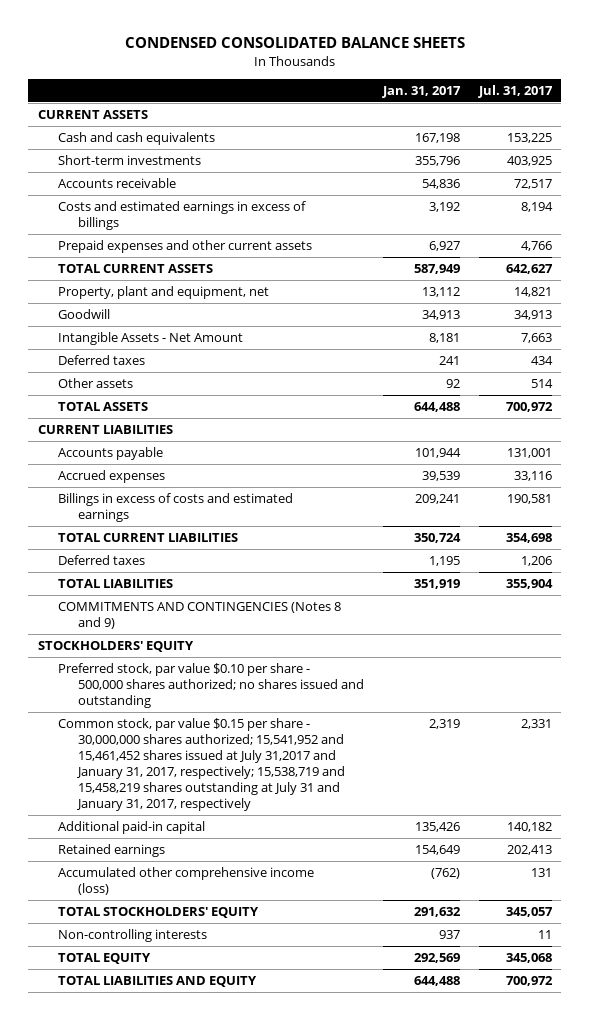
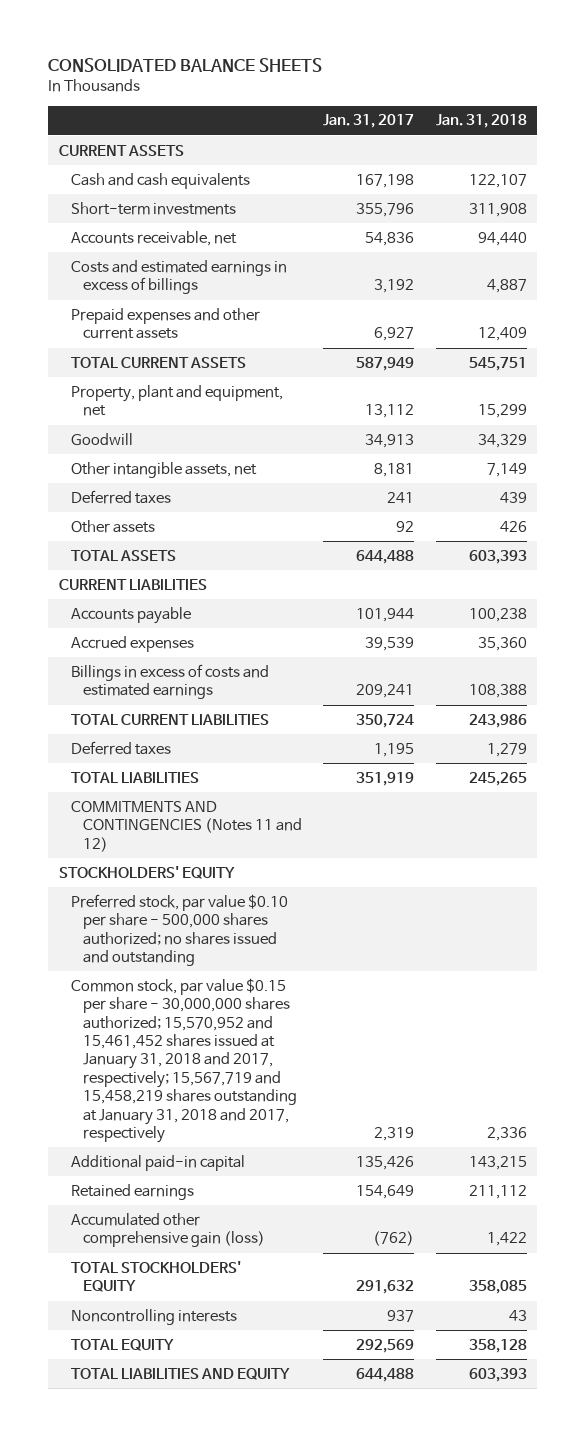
[124,37,465,49] CONDENSED CONSOLIDATED BALANCE SHEETS -> [48,58,323,73] CONSOLIDATED BALANCE SHEETS
[477,84,553,98] Jul. 31, 2017 -> none
none -> [435,114,527,129] Jan. 31, 2018
[57,178,176,189] Accounts receivable -> [70,230,237,246] Accounts receivable, net
[57,332,243,346] Intangible Assets - Net Amount -> [70,461,257,478] Other intangible assets, net
[57,602,341,630] COMMITMENTS AND CONTINGENCIES (Notes 8 and 9) -> [70,800,303,852] COMMITMENTS AND CONTINGENCIES (Notes 11 and 12)
[57,718,345,811] Common stock, par value $0.15 per share - 30,000,000 shares authorized; 15,541,952 and 15,461,452 shares issued at July 31,2017 and January 31, 2017, respectively; 15,538,719 and 15,458,219 shares outstanding at July 31 and January 31, 2017, respectively -> [70,977,298,1143] Common stock, par value $0.15 per share - 30,000,000 shares authorized; 15,570,952 and 15,461,452 shares issued at January 31, 2018 and 2017, respectively; 15,567,719 and 15,458,219 shares outstanding at January 31, 2018 and 2017, respectively
[57,867,314,896] Accumulated other comprehensive income (loss) -> [70,1212,266,1248] Accumulated other comprehensive gain (loss)
[57,929,207,943] Non-controlling interests -> [70,1308,237,1325] Noncontrolling interests

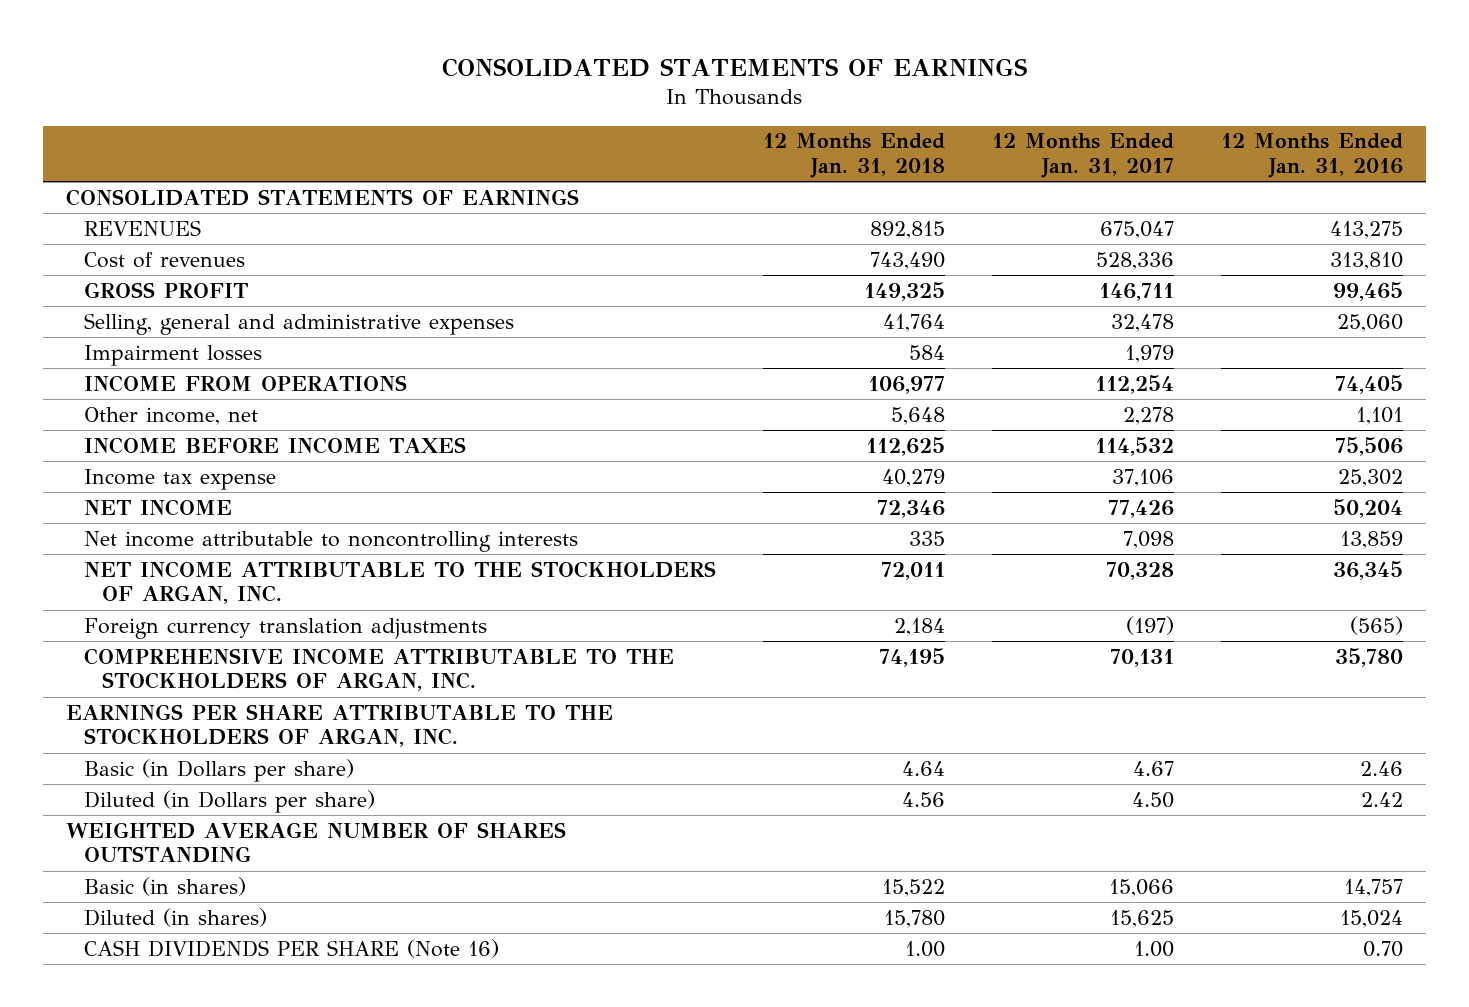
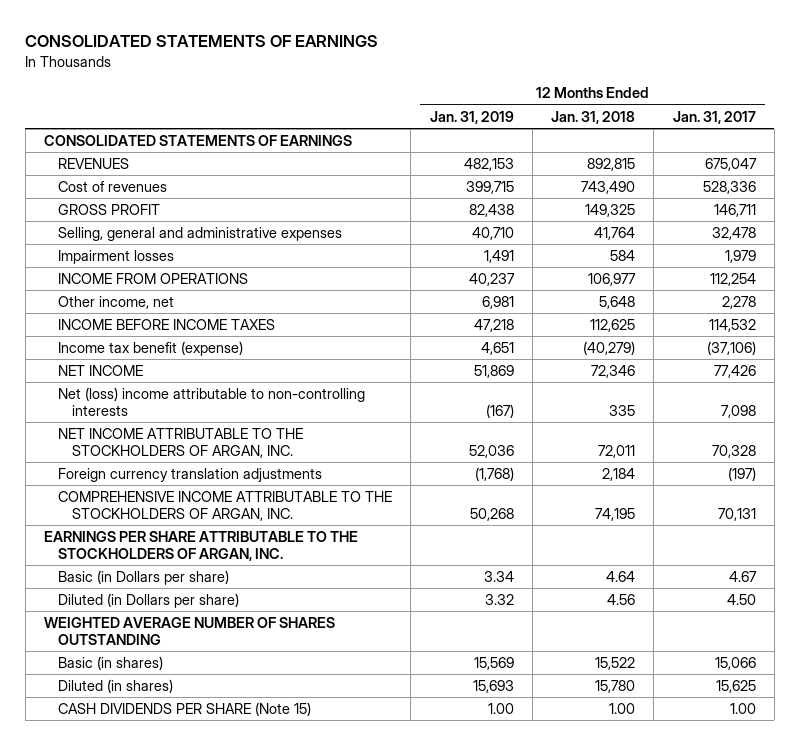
[1220,133,1403,179] 12 Months Ended Jan. 31, 2016 -> none
none -> [429,110,514,124] Jan. 31, 2019
[84,468,277,490] Income tax expense -> [58,340,244,356] Income tax benefit (expense)
[882,468,946,487] 40,279 -> [583,340,636,355] (40,279)
[1111,468,1174,487] 37,106 -> [706,340,756,355] (37,106)
[84,530,579,552] Net income attributable to noncontrolling interests -> [58,386,366,416] Net (loss) income attributable to non-controlling interests
[84,938,500,958] CASH DIVIDENDS PER SHARE (Note 16) -> [58,701,312,716] CASH DIVIDENDS PER SHARE (Note 15)

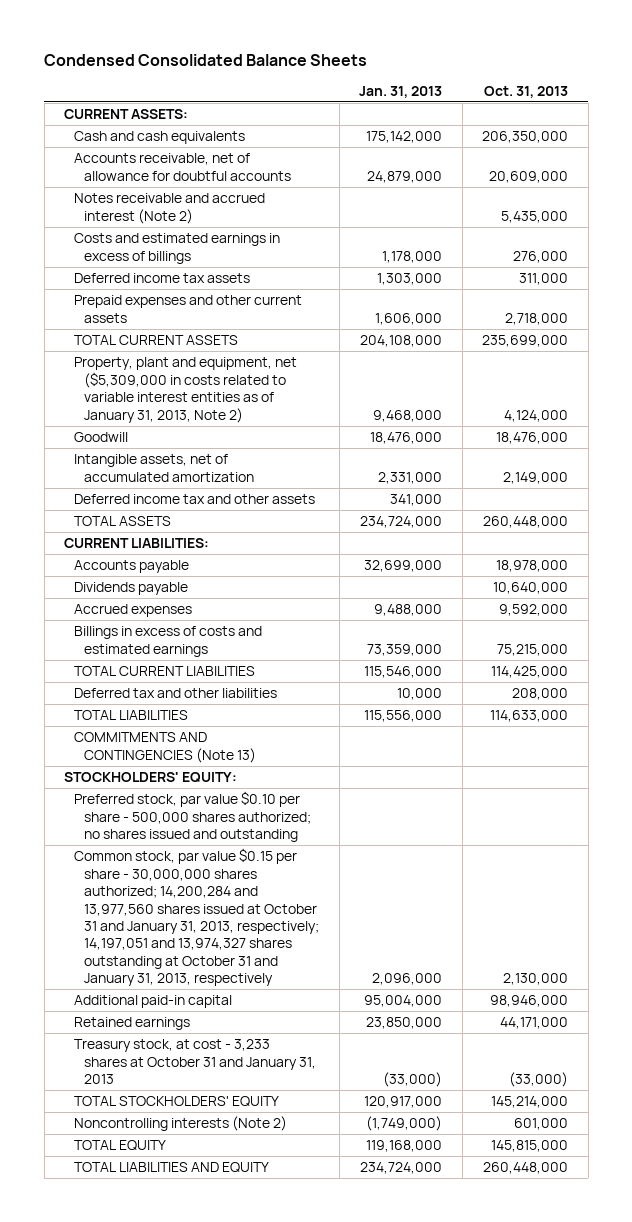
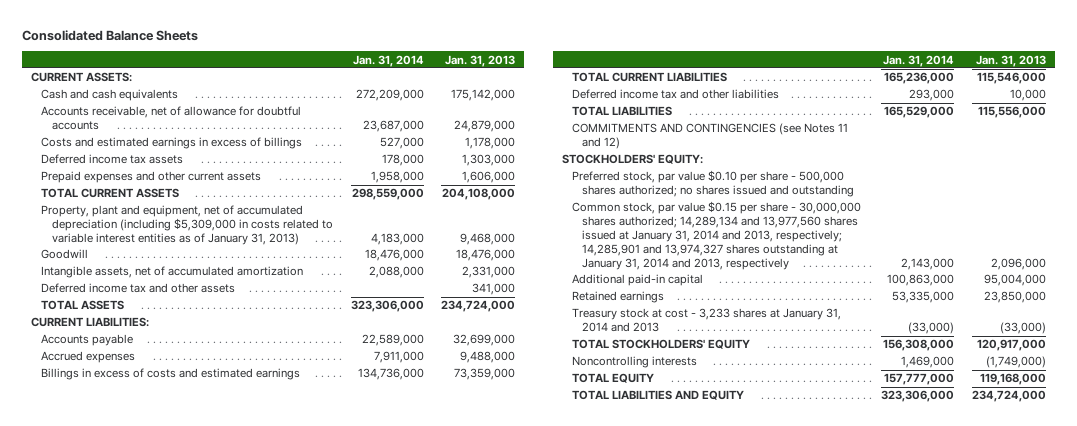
[44,53,368,66] Condensed Consolidated Balance Sheets -> [22,29,199,41] Consolidated Balance Sheets
[484,85,569,98] Oct. 31, 2013 -> none
none -> [352,54,424,67] Jan. 31, 2014
[74,193,266,224] Notes receivable and accrued interest (Note 2) -> none
[74,357,298,423] Property, plant and equipment, net ($5,309,000 in costs related to variable interest entities as of January 31, 2013, Note 2) -> [41,205,333,246] Property, plant and equipment, net of accumulated depreciation (including $5,309,000 in costs related to variable interest entities as of January 31, 2013)
[74,582,189,596] Dividends payable -> none
[74,688,278,699] Deferred tax and other liabilities -> [571,89,779,100] Deferred income tax and other liabilities
[74,732,257,763] COMMITMENTS AND CONTINGENCIES (Note 13) -> [571,123,848,150] COMMITMENTS AND CONTINGENCIES (see Notes 11 and 12)
[74,848,320,987] Common stock, par value $0.15 per share - 30,000,000 shares authorized; 14,200,284 and 13,977,560 shares issued at October 31 and January 31, 2013, respectively; 14,197,051 and 13,974,327 shares outstanding at October 31 and January 31, 2013, respectively -> [571,201,861,271] Common stock, par value $0.15 per share - 30,000,000 shares authorized; 14,289,134 and 13,977,560 shares issued at January 31, 2014 and 2013, respectively; 14,285,901 and 13,974,327 shares outstanding at January 31, 2014 and 2013, respectively
[74,1039,317,1085] Treasury stock, at cost - 3,233 shares at October 31 and January 31, 2013 -> [571,308,841,333] Treasury stock at cost - 3,233 shares at January 31, 2014 and 2013
[74,1116,288,1132] Noncontrolling interests (Note 2) -> [571,356,697,369] Noncontrolling interests

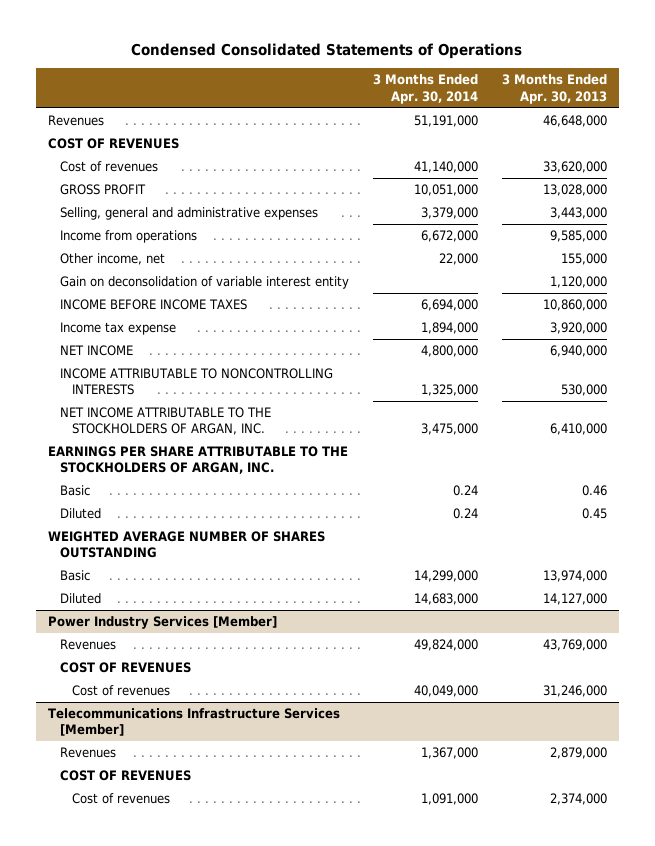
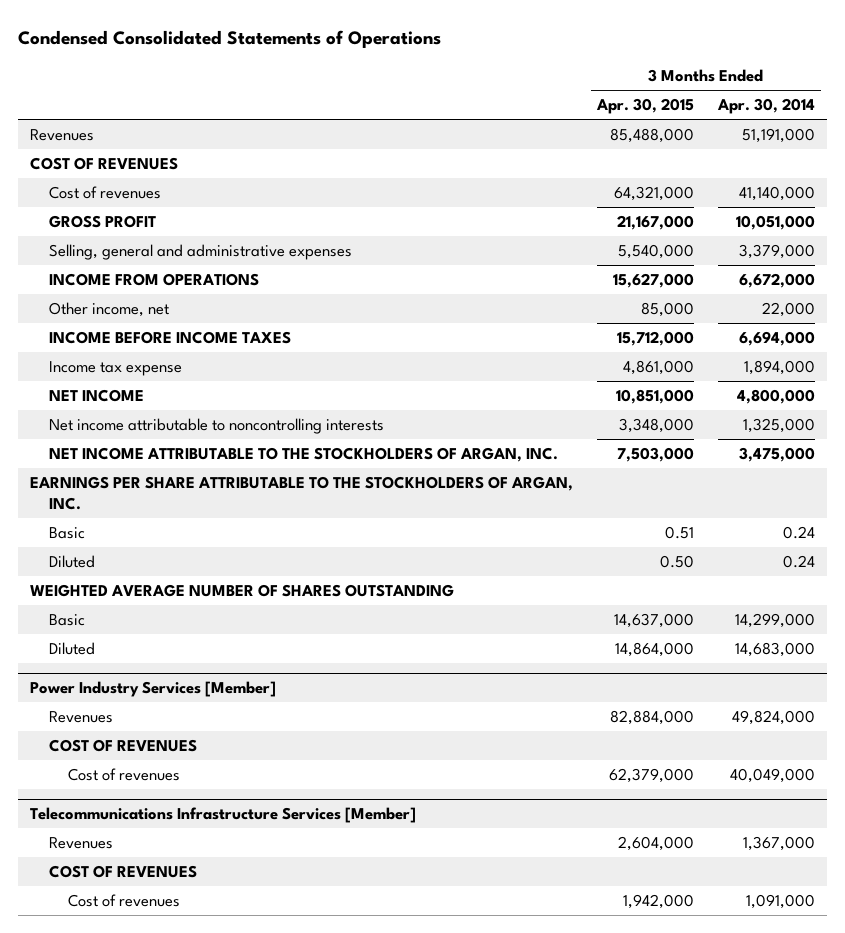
[502,74,608,104] 3 Months Ended Apr. 30, 2013 -> none
none -> [596,98,695,115] Apr. 30, 2015
[59,230,197,244] Income from operations -> [49,273,260,287] INCOME FROM OPERATIONS
[59,276,349,290] Gain on deconsolidation of variable interest entity -> none
[59,368,333,396] INCOME ATTRIBUTABLE TO NONCONTROLLING INTERESTS -> [49,418,385,435] Net income attributable to noncontrolling interests

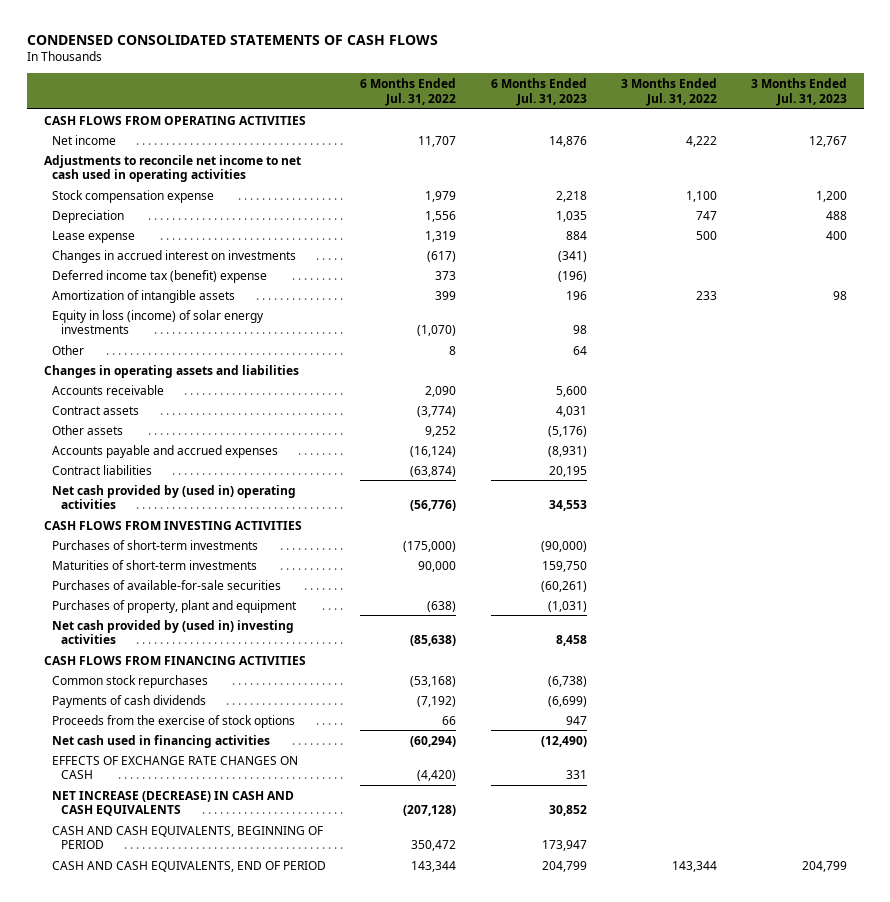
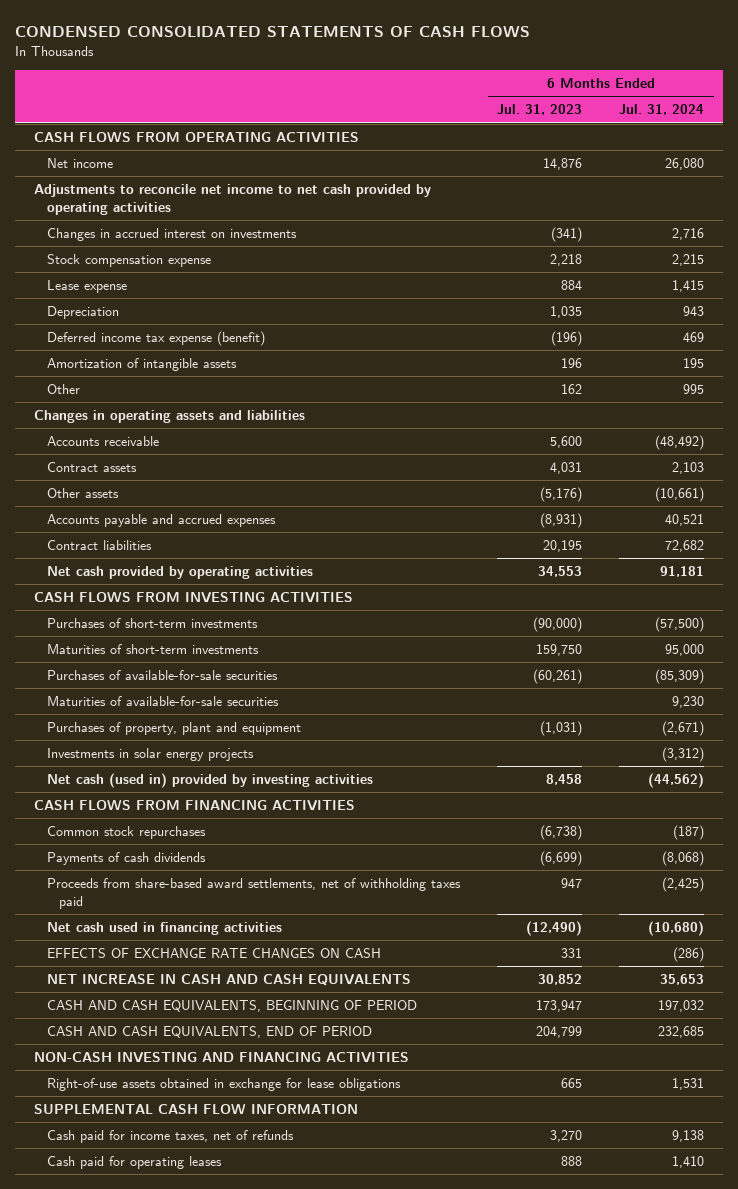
[360,77,457,106] 6 Months Ended Jul. 31, 2022 -> none
[620,77,717,106] 3 Months Ended Jul. 31, 2022 -> none
[750,77,847,106] 3 Months Ended Jul. 31, 2023 -> none
none -> [619,104,705,116] Jul. 31, 2024
[43,154,301,183] Adjustments to reconcile net income to net cash used in operating activities -> [33,184,431,215] Adjustments to reconcile net income to net cash provided by operating activities
[52,249,297,263] Changes in accrued interest on investments -> [46,228,297,242] Changes in accrued interest on investments
[52,209,125,223] Depreciation -> [46,306,119,320] Depreciation
[52,269,268,283] Deferred income tax (benefit) expense -> [46,331,265,347] Deferred income tax expense (benefit)
[52,309,265,335] Equity in loss (income) of solar energy investments -> none
[572,345,587,355] 64 -> [561,384,583,395] 162
[52,484,297,510] Net cash provided by (used in) operating activities -> [46,566,313,580] Net cash provided by operating activities
none -> [46,696,279,707] Maturities of available-for-sale securities
none -> [46,748,254,762] Investments in solar energy projects
[52,619,295,645] Net cash provided by (used in) investing activities -> [46,773,373,789] Net cash (used in) provided by investing activities
[52,714,296,728] Proceeds from the exercise of stock options -> [46,878,461,909] Proceeds from share-based award settlements, net of withholding taxes paid
[52,790,295,817] NET INCREASE (DECREASE) IN CASH AND CASH EQUIVALENTS -> [46,974,411,987] NET INCREASE IN CASH AND CASH EQUIVALENTS
none -> [33,1052,409,1064] NON-CASH INVESTING AND FINANCING ACTIVITIES
none -> [46,1078,401,1092] Right-of-use assets obtained in exchange for lease obligations
none -> [33,1104,358,1115] SUPPLEMENTAL CASH FLOW INFORMATION
none -> [46,1130,294,1144] Cash paid for income taxes, net of refunds
none -> [46,1156,222,1170] Cash paid for operating leases

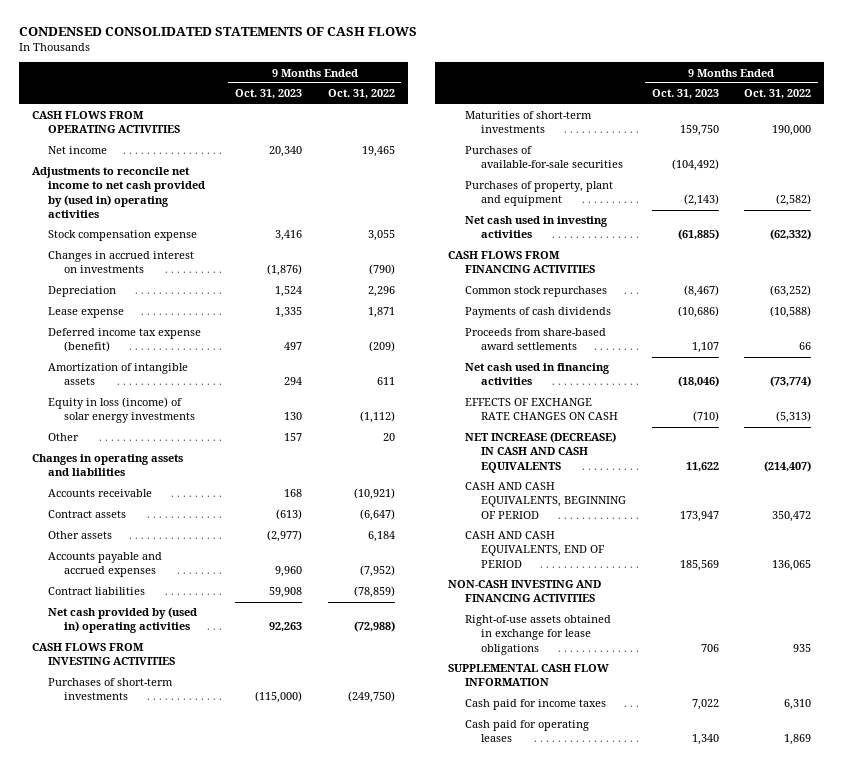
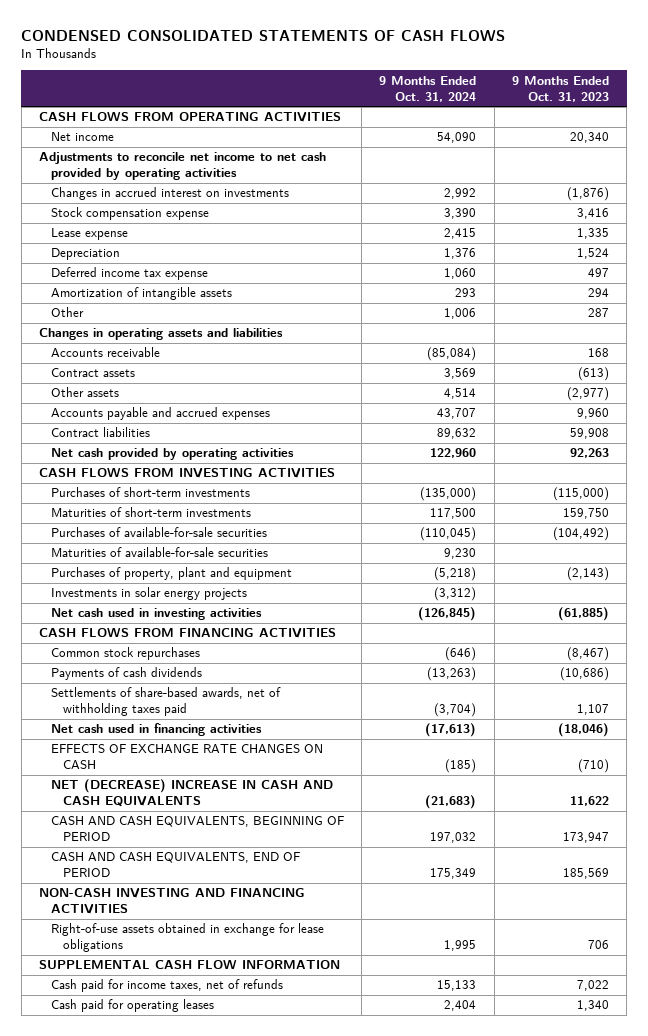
[327,89,395,100] Oct. 31, 2022 -> none
none -> [379,75,477,102] 9 Months Ended Oct. 31, 2024
[31,167,205,218] Adjustments to reconcile net income to net cash provided by (used in) operating activities -> [38,152,326,181] Adjustments to reconcile net income to net cash provided by operating activities
[47,230,197,242] Stock compensation expense -> [50,207,209,221] Stock compensation expense
[47,286,116,298] Depreciation -> [50,248,120,261] Depreciation
[47,328,201,353] Deferred income tax expense (benefit) -> [50,267,208,281] Deferred income tax expense
[47,397,196,424] Equity in loss (income) of solar energy investments -> none
[283,433,302,442] 157 -> [587,308,609,318] 287
[47,607,197,634] Net cash provided by (used in) operating activities -> [50,448,294,461] Net cash provided by operating activities
none -> [50,547,268,558] Maturities of available-for-sale securities
none -> [50,587,247,601] Investments in solar energy projects
[464,328,606,351] Proceeds from share-based award settlements -> [50,687,281,717] Settlements of share-based awards, net of withholding taxes paid
[464,432,616,473] NET INCREASE (DECREASE) IN CASH AND CASH EQUIVALENTS -> [50,779,333,808] NET (DECREASE) INCREASE IN CASH AND CASH EQUIVALENTS
[464,699,606,711] Cash paid for income taxes -> [50,979,283,993] Cash paid for income taxes, net of refunds

